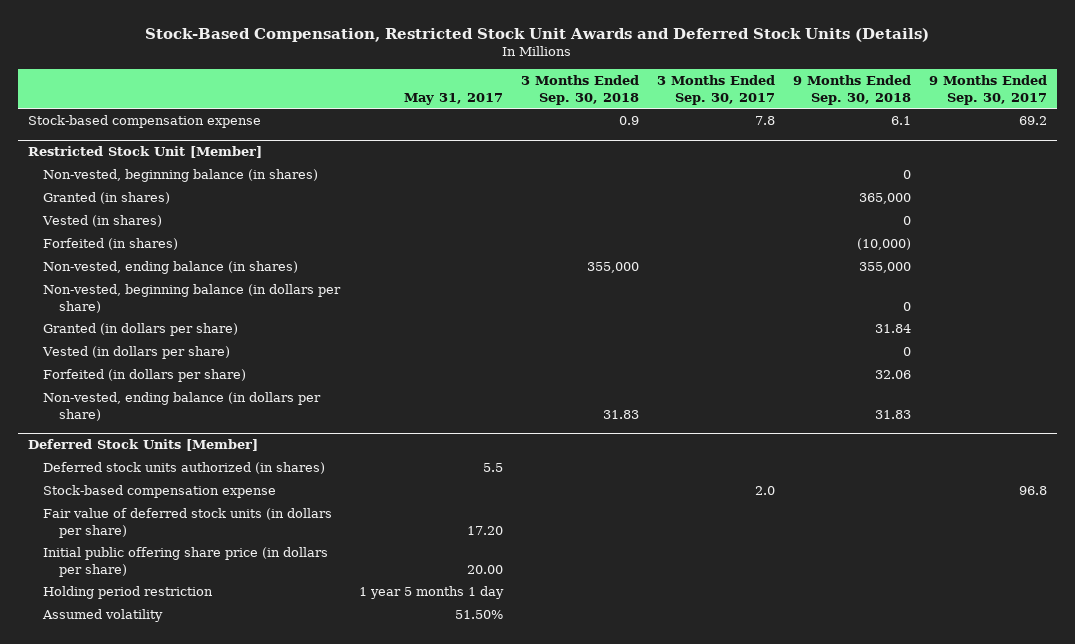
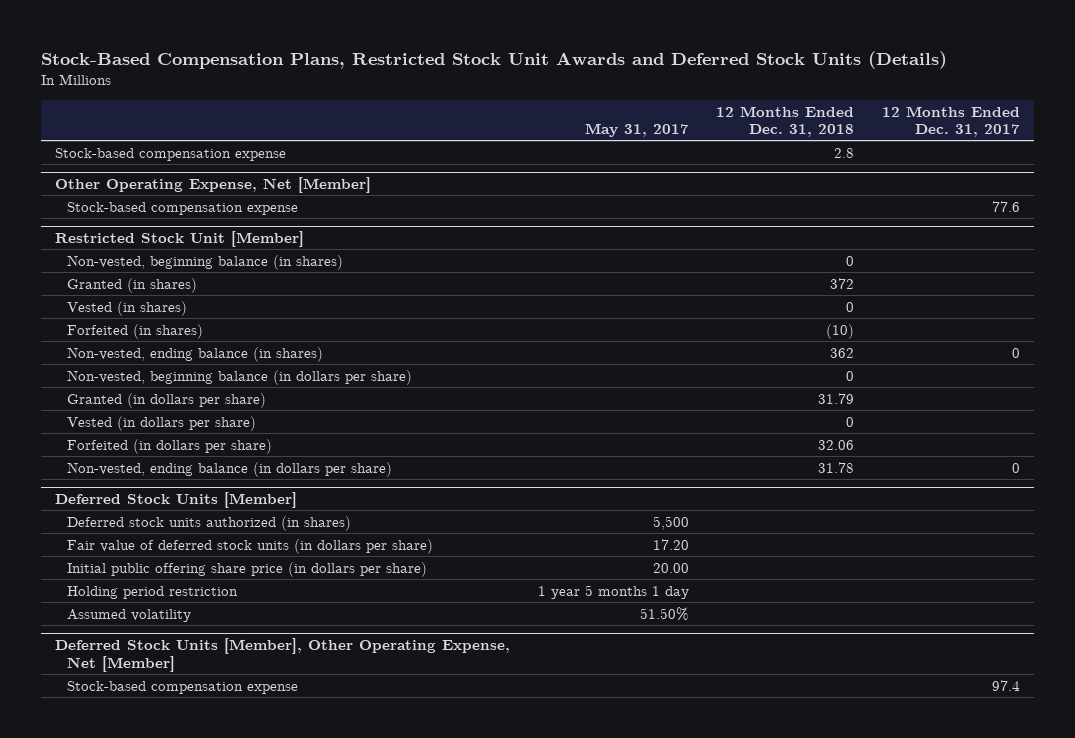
[145,27,930,42] Stock-Based Compensation, Restricted Stock Unit Awards and Deferred Stock Units (Details) -> [41,50,948,69] Stock-Based Compensation Plans, Restricted Stock Unit Awards and Deferred Stock Units (Details)
[520,75,639,105] 3 Months Ended Sep. 30, 2018 -> none
[657,75,776,105] 3 Months Ended Sep. 30, 2017 -> none
[793,75,912,105] 9 Months Ended Sep. 30, 2018 -> none
[929,75,1048,105] 9 Months Ended Sep. 30, 2017 -> none
none -> [716,105,855,138] 12 Months Ended Dec. 31, 2018
none -> [881,105,1020,138] 12 Months Ended Dec. 31, 2017
none -> [55,177,372,194] Other Operating Expense, Net [Member]
none -> [66,201,298,215] Stock-based compensation expense
[43,485,277,499] Stock-based compensation expense -> none
[482,463,503,473] 5.5 -> [652,515,689,530] 5,500
none -> [55,638,511,672] Deferred Stock Units [Member], Other Operating Expense, Net [Member]
none -> [66,680,298,694] Stock-based compensation expense

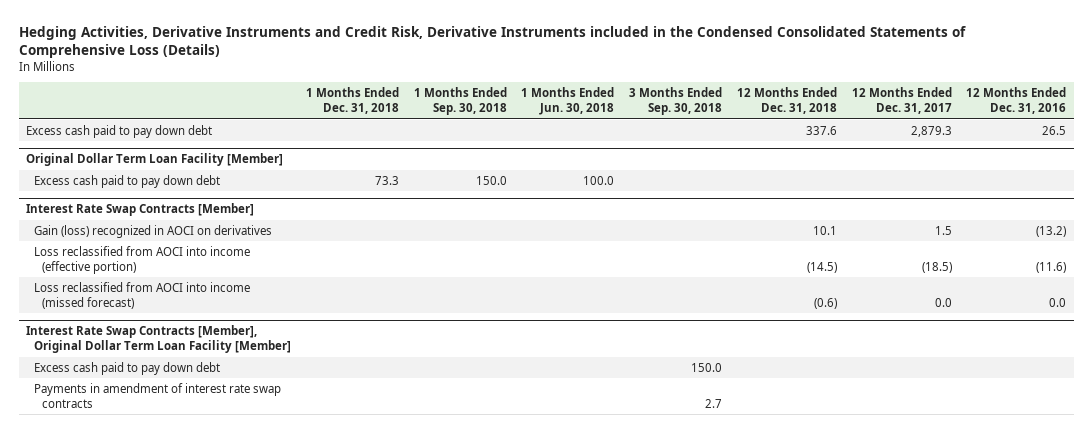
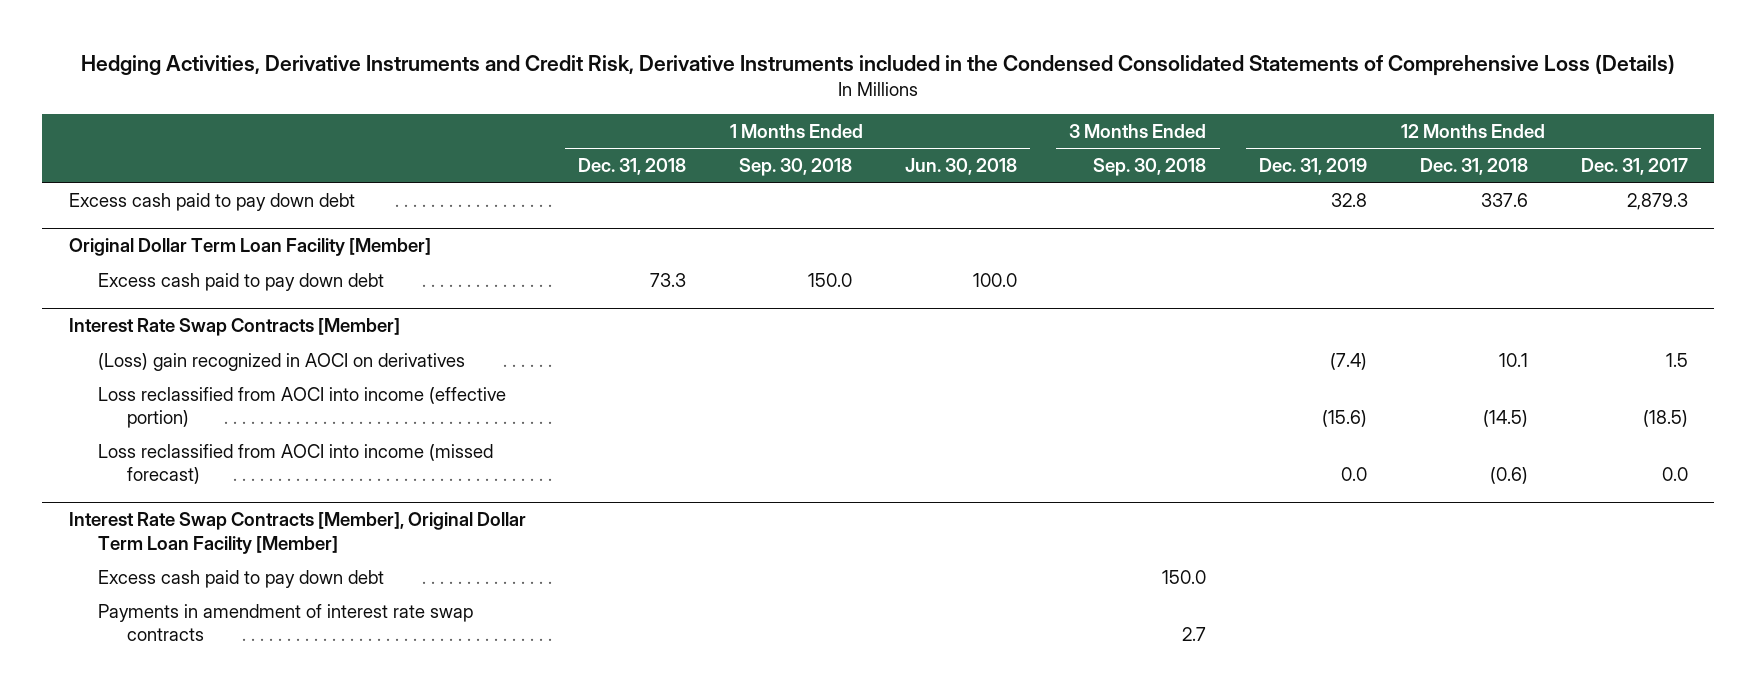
[966,87,1067,115] 12 Months Ended Dec. 31, 2016 -> none
none -> [1259,157,1368,175] Dec. 31, 2019
[34,224,273,238] Gain (loss) recognized in AOCI on derivatives -> [97,352,465,371] (Loss) gain recognized in AOCI on derivatives

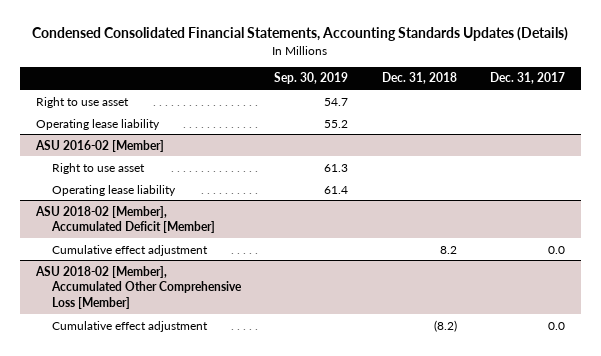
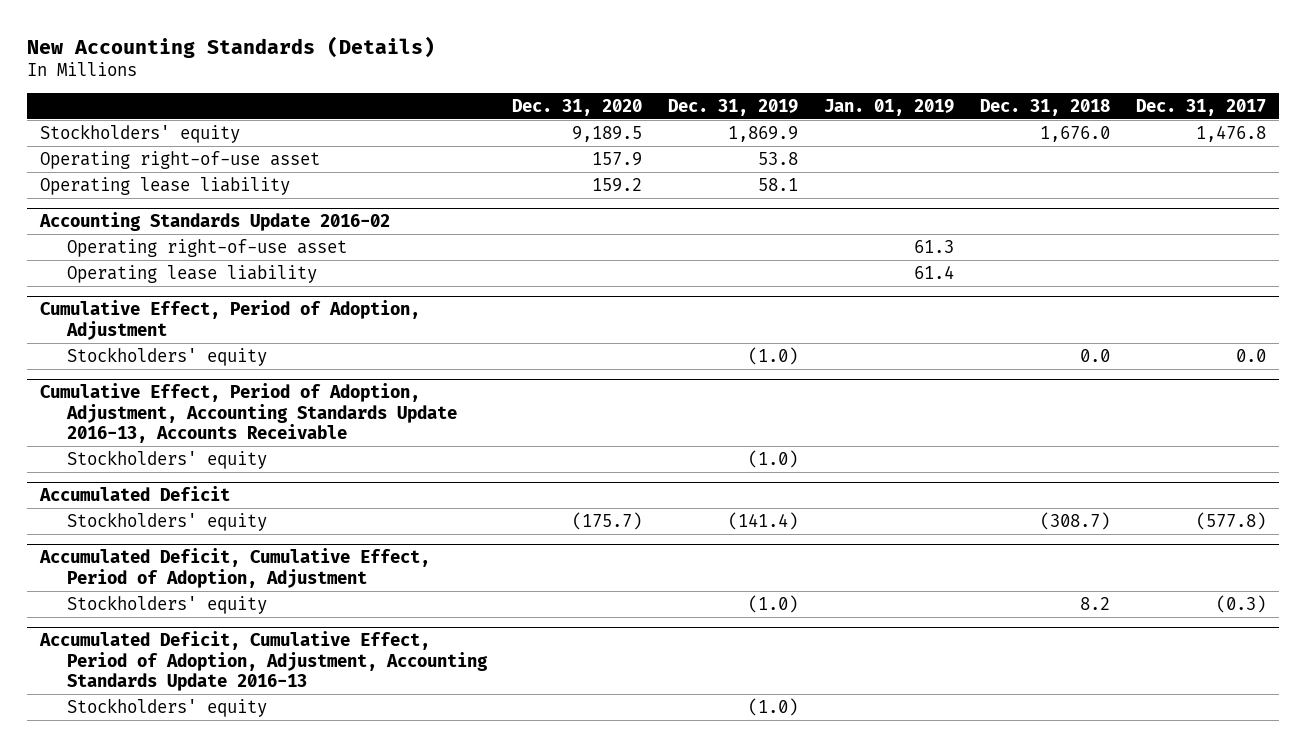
[32,27,569,42] Condensed Consolidated Financial Statements, Accounting Standards Updates (Details) -> [27,35,436,58] New Accounting Standards (Details)
[274,72,349,85] Sep. 30, 2019 -> none
none -> [512,98,643,116] Dec. 31, 2020
none -> [668,98,799,116] Dec. 31, 2019
none -> [824,98,955,116] Jan. 01, 2019
none -> [40,123,241,143] Stockholders' equity
[36,96,130,108] Right to use asset -> [40,150,321,169] Operating right-of-use asset
[35,139,165,152] ASU 2016-02 [Member] -> [39,212,391,232] Accounting Standards Update 2016-02
[51,162,145,174] Right to use asset -> [66,238,347,257] Operating right-of-use asset
[51,244,208,256] Cumulative effect adjustment -> none
[35,265,242,309] ASU 2018-02 [Member], Accumulated Other Comprehensive Loss [Member] -> none
[51,320,208,332] Cumulative effect adjustment -> none
none -> [40,300,421,340] Cumulative Effect, Period of Adoption, Adjustment
none -> [66,346,267,366] Stockholders' equity
none -> [40,383,457,444] Cumulative Effect, Period of Adoption, Adjustment, Accounting Standards Update 2016-13, Accounts Receivable
none -> [66,449,267,469] Stockholders' equity
[35,205,215,234] ASU 2018-02 [Member], Accumulated Deficit [Member] -> [39,486,231,502] Accumulated Deficit
none -> [66,511,267,531] Stockholders' equity
none -> [39,548,431,588] Accumulated Deficit, Cumulative Effect, Period of Adoption, Adjustment
none -> [66,594,267,614] Stockholders' equity
none -> [39,631,488,692] Accumulated Deficit, Cumulative Effect, Period of Adoption, Adjustment, Accounting Standards Update 2016-13
none -> [66,697,267,717] Stockholders' equity

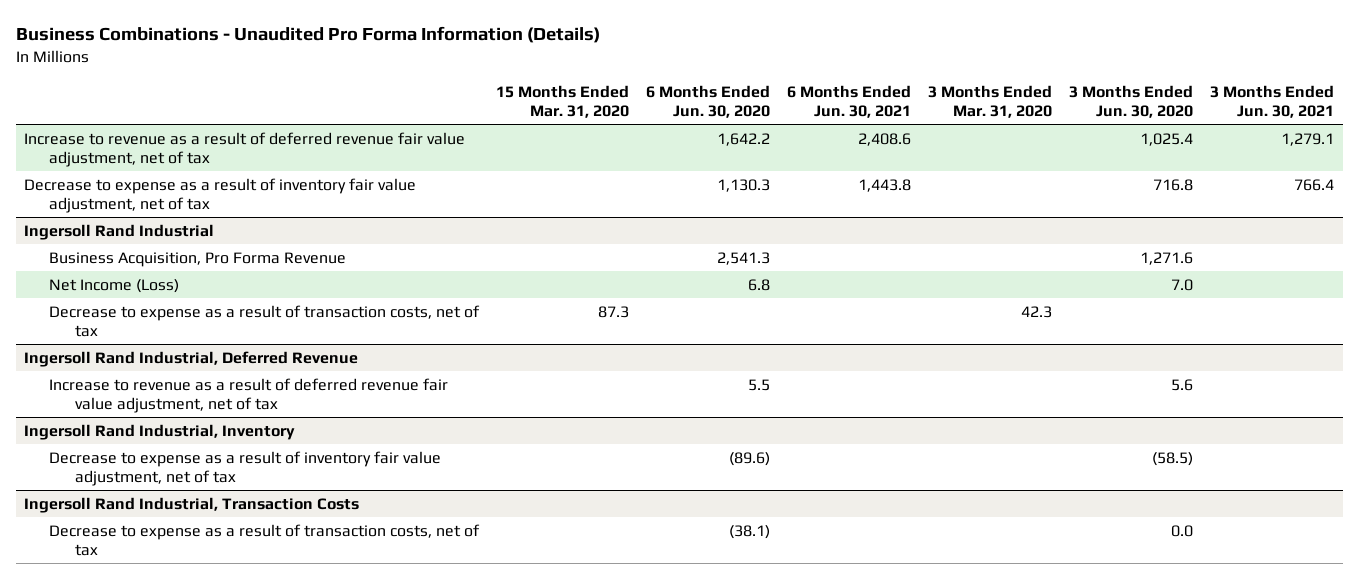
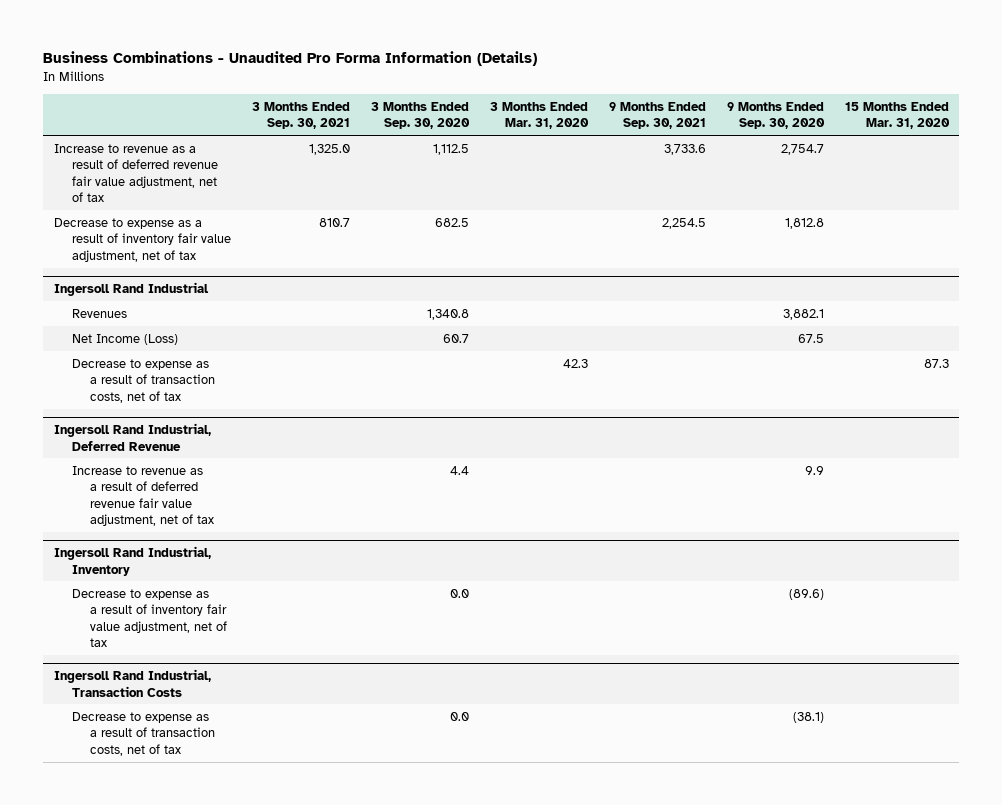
[646,84,771,118] 6 Months Ended Jun. 30, 2020 -> none
[787,84,912,118] 6 Months Ended Jun. 30, 2021 -> none
[1069,84,1194,118] 3 Months Ended Jun. 30, 2020 -> none
[1210,84,1335,118] 3 Months Ended Jun. 30, 2021 -> none
none -> [251,101,350,130] 3 Months Ended Sep. 30, 2021
none -> [370,101,470,130] 3 Months Ended Sep. 30, 2020
none -> [608,101,706,130] 9 Months Ended Sep. 30, 2021
none -> [726,101,825,130] 9 Months Ended Sep. 30, 2020
[49,251,347,267] Business Acquisition, Pro Forma Revenue -> [71,308,127,318] Revenues

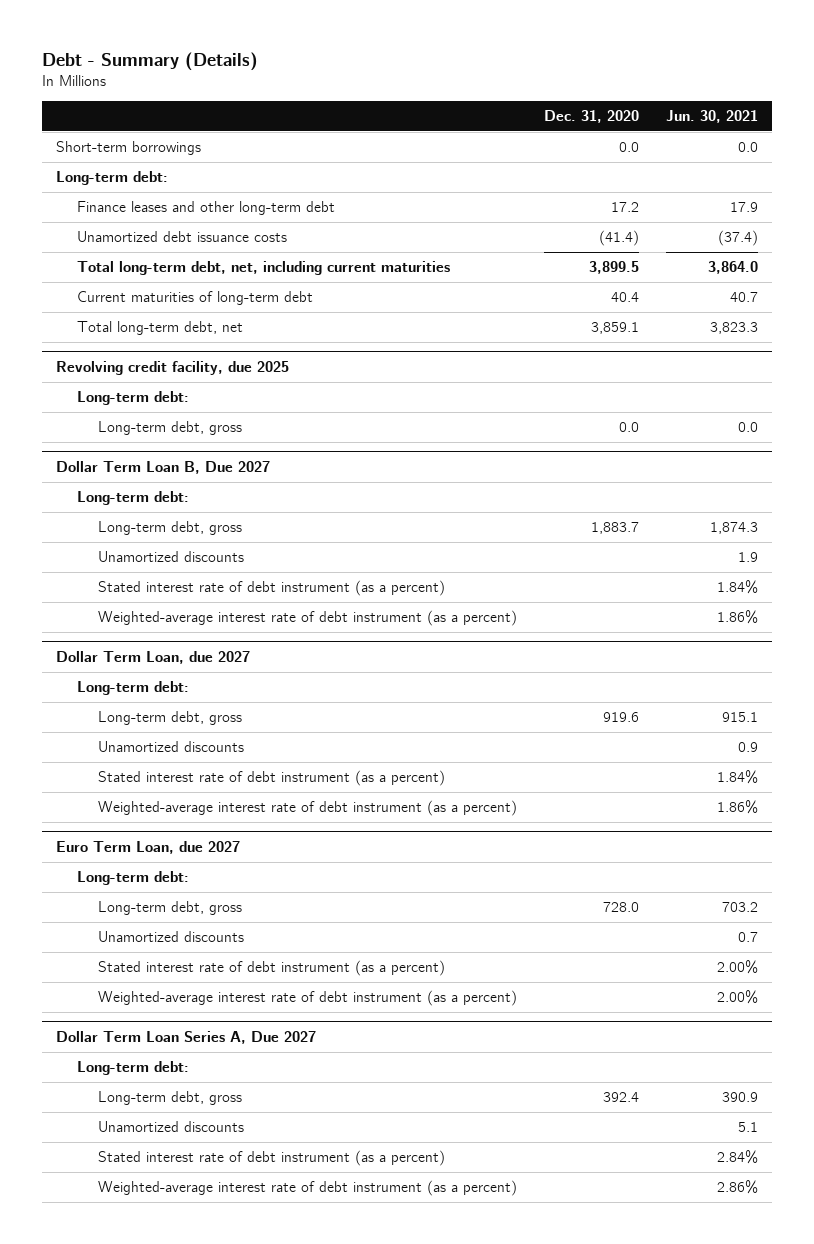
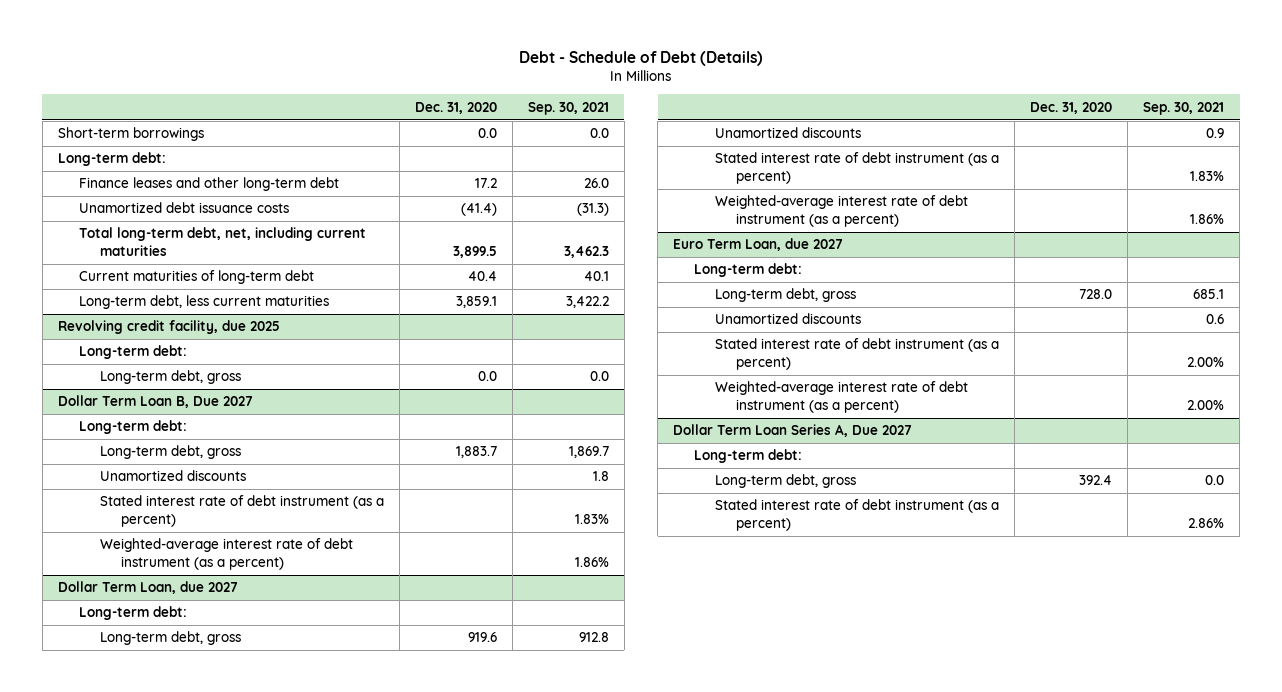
[42,51,259,71] Debt - Summary (Details) -> [518,50,763,66] Debt - Schedule of Debt (Details)
[666,110,759,124] Jun. 30, 2021 -> none
none -> [527,101,609,115] Sep. 30, 2021
[76,321,243,336] Total long-term debt, net -> [78,295,329,310] Long-term debt, less current maturities
[98,1121,245,1133] Unamortized discounts -> none
[98,1180,518,1197] Weighted-average interest rate of debt instrument (as a percent) -> none

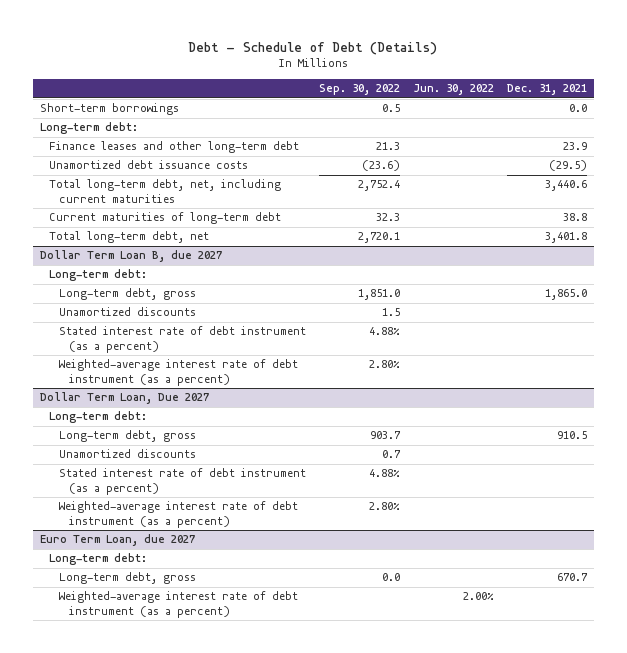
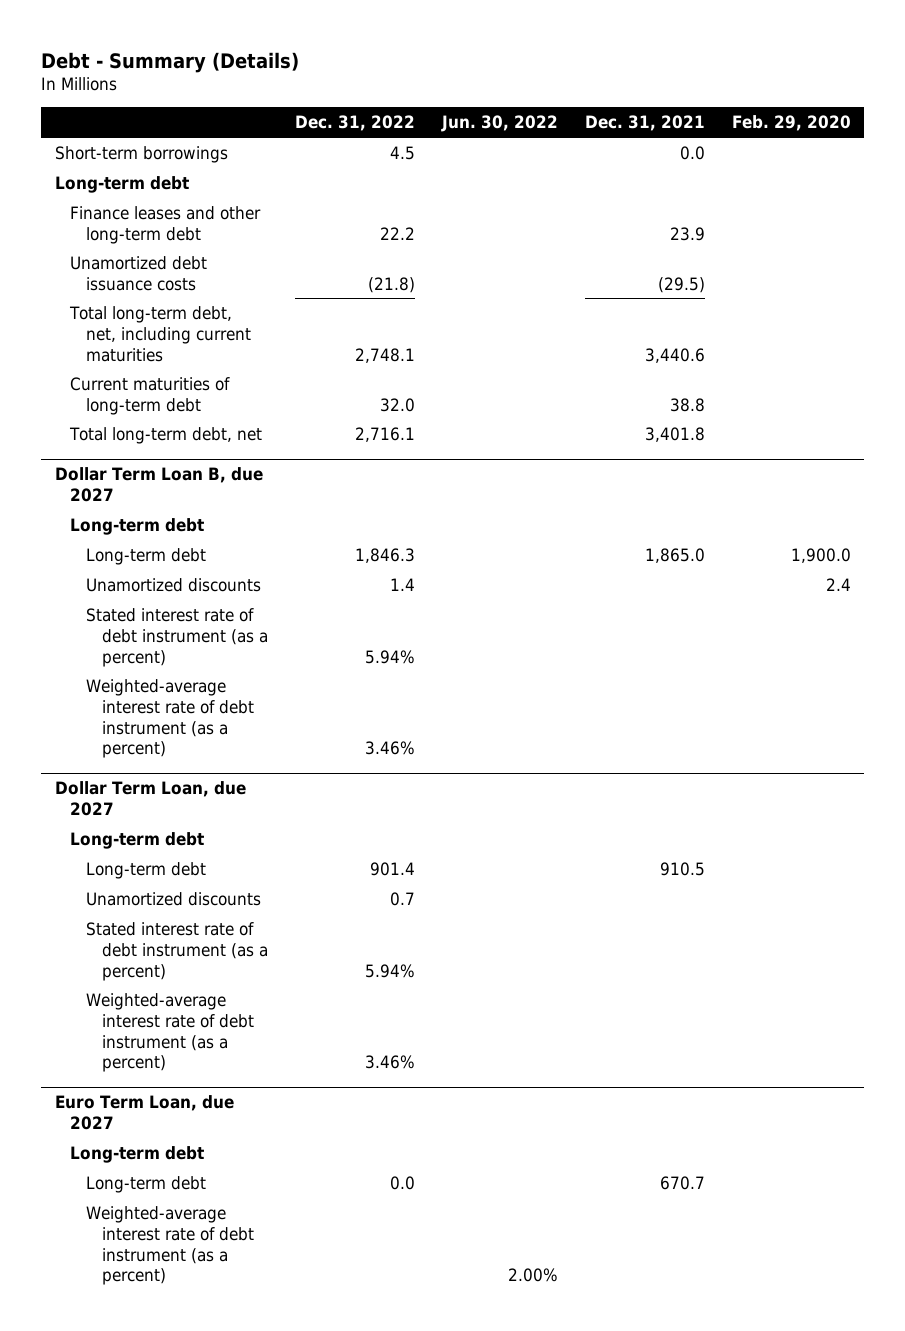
[188,41,438,55] Debt - Schedule of Debt (Details) -> [41,51,300,73] Debt - Summary (Details)
[319,84,401,96] Sep. 30, 2022 -> none
none -> [294,115,415,132] Dec. 31, 2022
none -> [731,115,851,132] Feb. 29, 2020
[39,122,138,135] Long-term debt: -> [54,175,189,193] Long-term debt
[49,269,148,282] Long-term debt: -> [70,517,205,535] Long-term debt
[59,288,197,301] Long-term debt, gross -> [86,547,207,565] Long-term debt
[39,392,209,405] Dollar Term Loan, Due 2027 -> [54,781,246,817] Dollar Term Loan, due 2027
[49,411,148,424] Long-term debt: -> [70,831,205,849] Long-term debt
[59,430,197,443] Long-term debt, gross -> [86,861,207,879] Long-term debt
[49,553,148,566] Long-term debt: -> [70,1145,205,1163] Long-term debt
[59,572,197,585] Long-term debt, gross -> [86,1175,207,1193] Long-term debt

